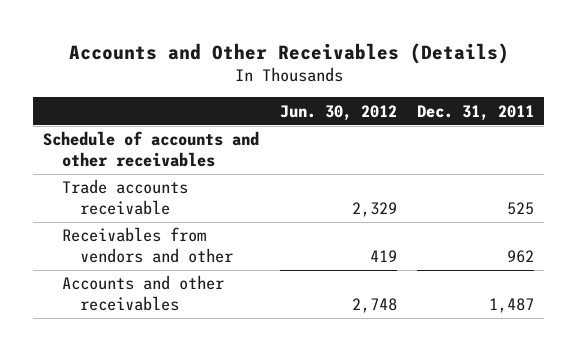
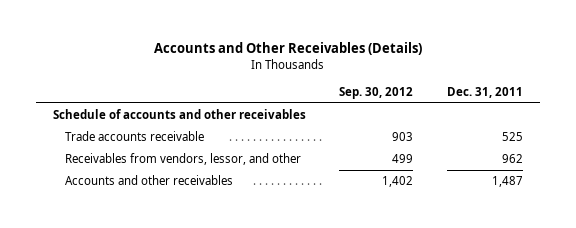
[279,104,397,121] Jun. 30, 2012 -> none
none -> [339,86,414,99] Sep. 30, 2012
[61,227,234,263] Receivables from vendors and other -> [65,153,302,166] Receivables from vendors, lessor, and other

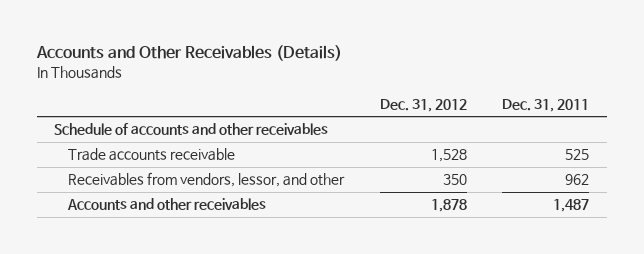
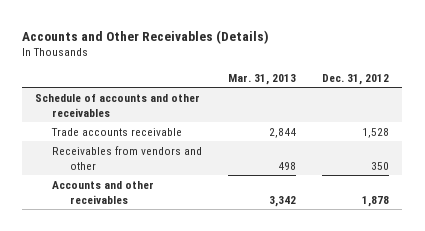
[502,98,590,112] Dec. 31, 2011 -> none
none -> [228,73,297,85] Mar. 31, 2013
[67,172,345,188] Receivables from vendors, lessor, and other -> [52,145,203,170] Receivables from vendors and other

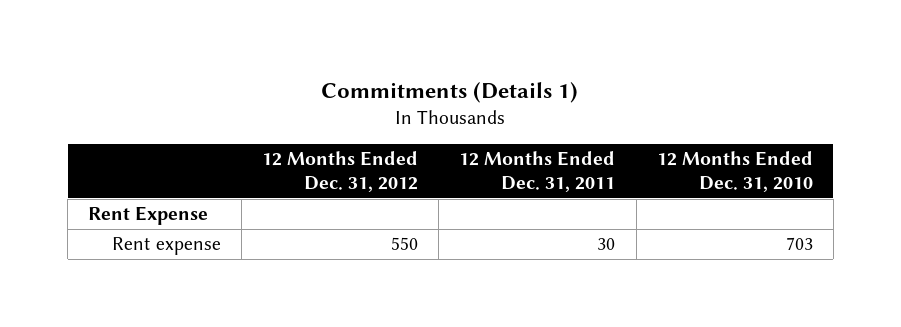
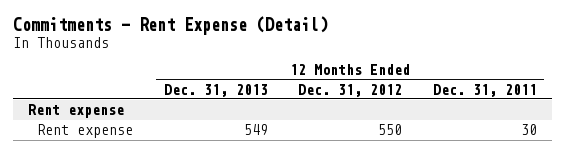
[321,81,579,103] Commitments (Details 1) -> [12,16,328,36] Commitments - Rent Expense (Detail)
[656,150,813,193] 12 Months Ended Dec. 31, 2010 -> none
none -> [163,83,268,97] Dec. 31, 2013
[88,206,209,226] Rent Expense -> [27,104,124,119] Rent expense

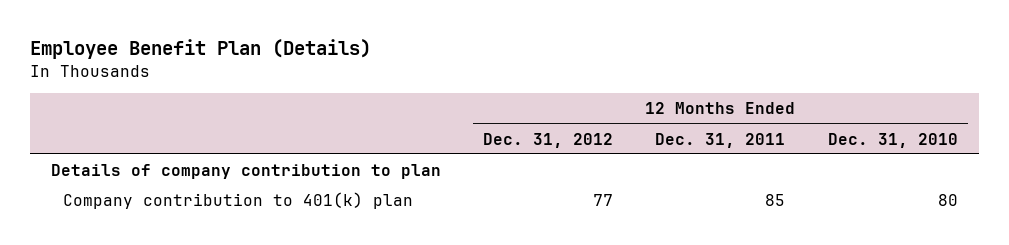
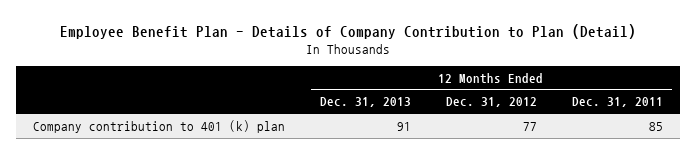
[29,39,371,60] Employee Benefit Plan (Details) -> [60,23,637,39] Employee Benefit Plan - Details of Company Contribution to Plan (Detail)
[827,132,958,148] Dec. 31, 2010 -> none
none -> [320,97,412,108] Dec. 31, 2013
[50,164,441,180] Details of company contribution to plan -> none
[62,192,413,210] Company contribution to 401(k) plan -> [33,119,286,133] Company contribution to 401 (k) plan

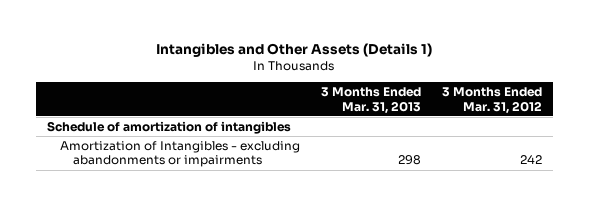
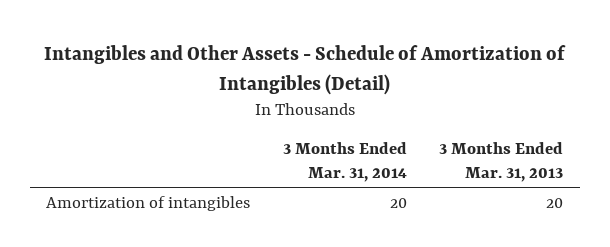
[156,43,433,58] Intangibles and Other Assets (Details 1) -> [43,44,566,95] Intangibles and Other Assets - Schedule of Amortization of Intangibles (Detail)
[442,87,543,114] 3 Months Ended Mar. 31, 2012 -> none
none -> [282,142,407,183] 3 Months Ended Mar. 31, 2014
[46,120,291,134] Schedule of amortization of intangibles -> none
[59,140,300,168] Amortization of Intangibles - excluding abandonments or impairments -> [46,195,251,211] Amortization of intangibles
[397,155,421,166] 298 -> [546,197,564,208] 20

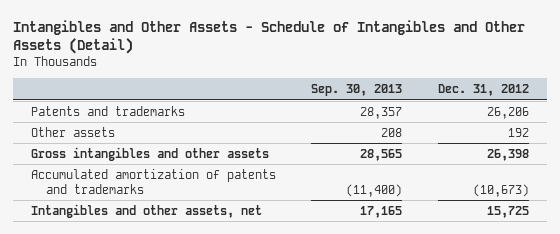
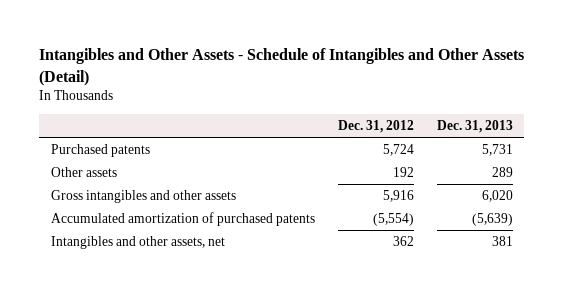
[311,84,403,97] Sep. 30, 2013 -> none
none -> [436,120,513,134] Dec. 31, 2013
[30,105,185,116] Patents and trademarks -> [50,143,150,157] Purchased patents
[486,106,529,119] 26,206 -> [382,143,414,156] 5,724
[486,148,529,161] 26,398 -> [382,189,414,202] 5,916
[30,168,276,194] Accumulated amortization of patents and trademarks -> [50,211,315,226] Accumulated amortization of purchased patents
[472,183,529,197] (10,673) -> [372,212,414,226] (5,554)
[486,205,529,218] 15,725 -> [392,235,414,246] 362

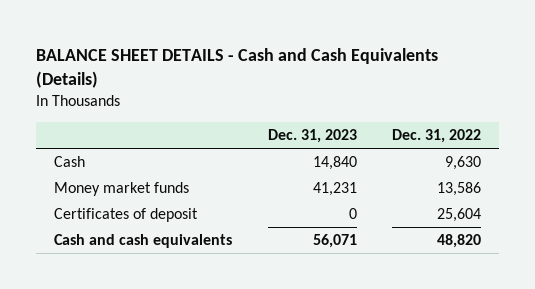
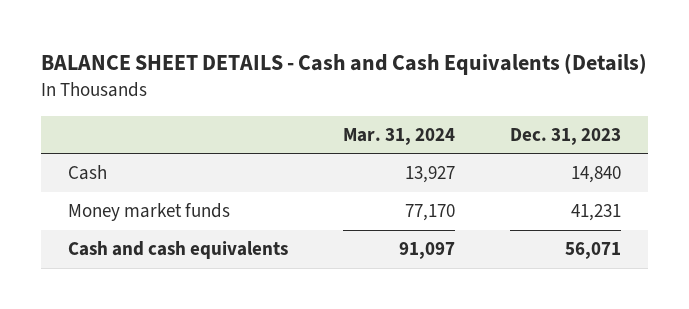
[392,129,482,144] Dec. 31, 2022 -> none
none -> [342,127,455,145] Mar. 31, 2024
[53,208,198,223] Certificates of deposit -> none

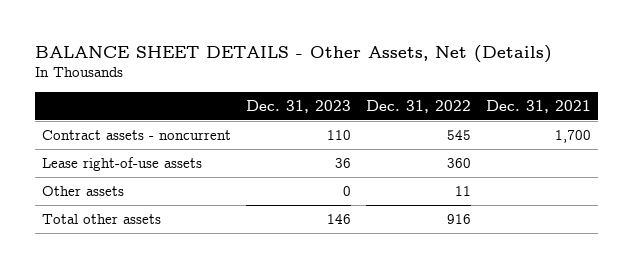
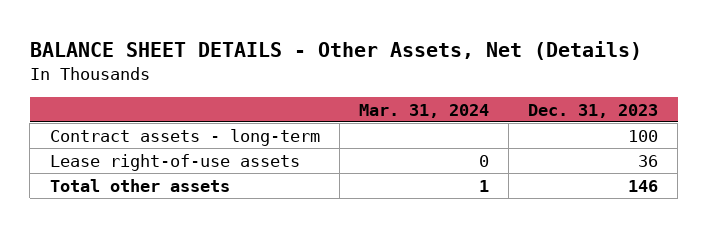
[366,100,472,114] Dec. 31, 2022 -> none
[485,100,591,114] Dec. 31, 2021 -> none
none -> [358,103,489,118] Mar. 31, 2024
[42,129,232,140] Contract assets - noncurrent -> [49,128,320,146] Contract assets - long-term
[327,129,352,140] 110 -> [628,129,659,142] 100
[42,185,125,196] Other assets -> none

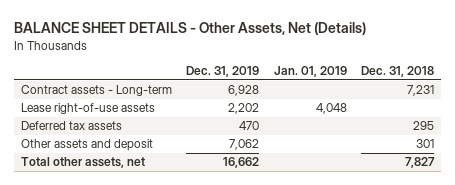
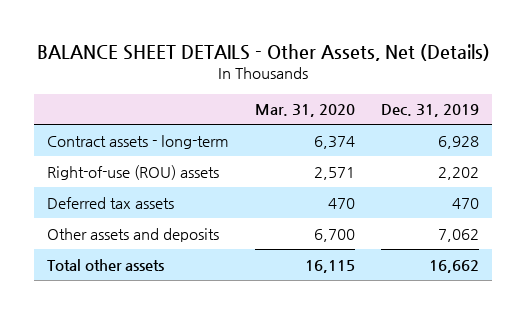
[273,66,347,78] Jan. 01, 2019 -> none
[360,66,434,78] Dec. 31, 2018 -> none
none -> [255,104,356,118] Mar. 31, 2020
[21,85,173,97] Contract assets - Long-term -> [47,134,230,149] Contract assets - long-term
[21,103,156,115] Lease right-of-use assets -> [47,164,220,180] Right-of-use (ROU) assets
[21,139,154,152] Other assets and deposit -> [47,227,220,242] Other assets and deposits
[21,157,146,169] Total other assets, net -> [47,258,165,271] Total other assets

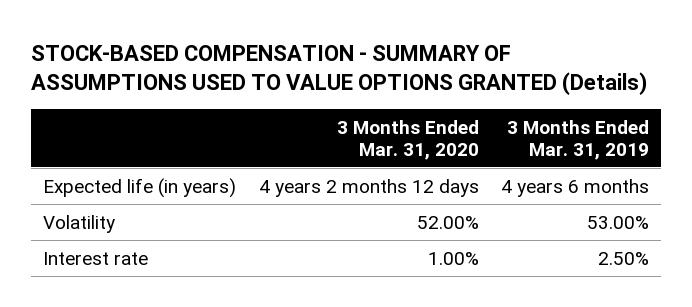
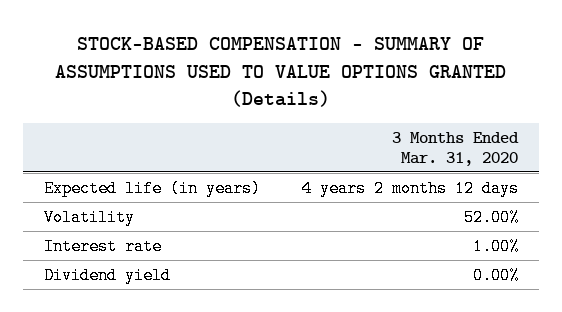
[507,119,650,160] 3 Months Ended Mar. 31, 2019 -> none
none -> [44,266,172,284] Dividend yield

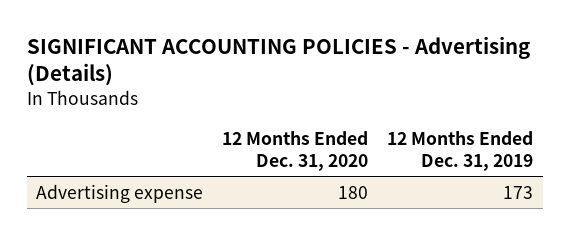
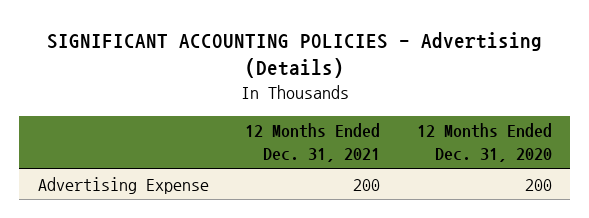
[387,130,534,172] 12 Months Ended Dec. 31, 2019 -> none
none -> [245,123,381,162] 12 Months Ended Dec. 31, 2021
[36,183,204,203] Advertising expense -> [37,176,209,194] Advertising Expense
[338,185,369,199] 180 -> [524,178,552,191] 200

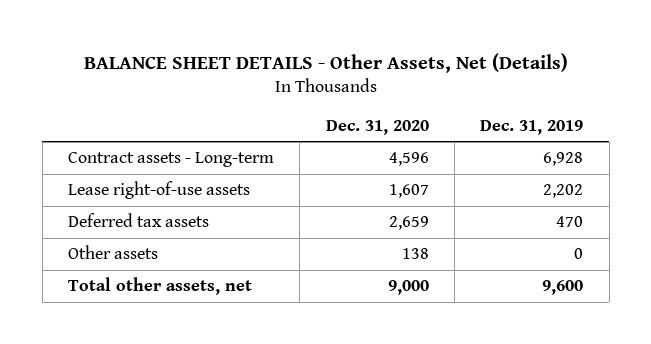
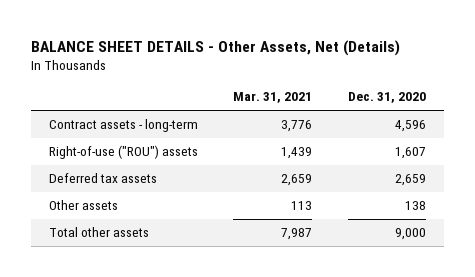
[480,119,584,135] Dec. 31, 2019 -> none
none -> [233,92,313,104] Mar. 31, 2021
[68,152,275,168] Contract assets - Long-term -> [48,119,198,133] Contract assets - long-term
[68,181,251,200] Lease right-of-use assets -> [48,145,198,160] Right-of-use ("ROU") assets
[68,277,253,296] Total other assets, net -> [48,227,149,238] Total other assets

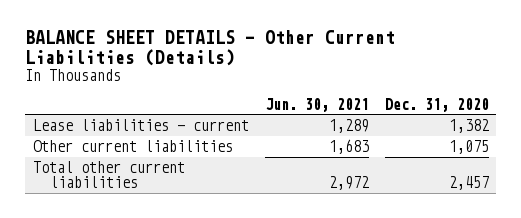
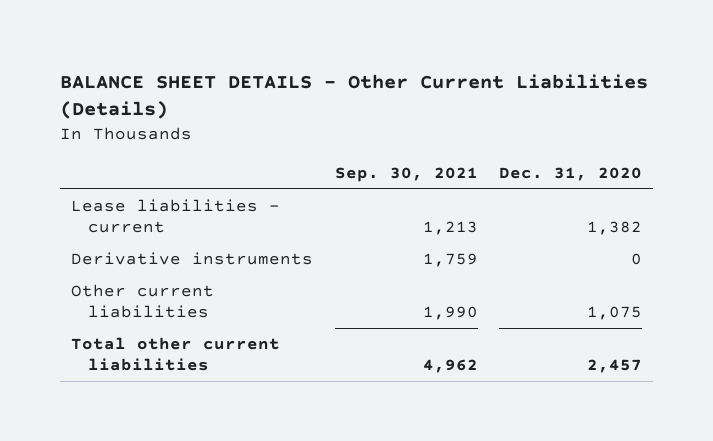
[264,97,369,112] Jun. 30, 2021 -> none
none -> [334,166,478,182] Sep. 30, 2021
none -> [71,252,314,266] Derivative instruments

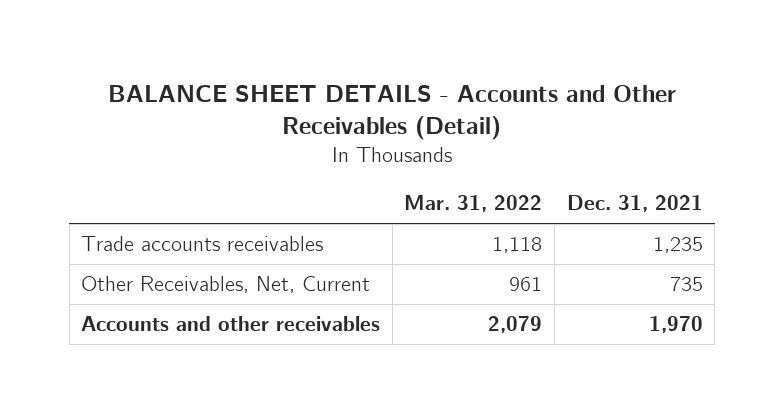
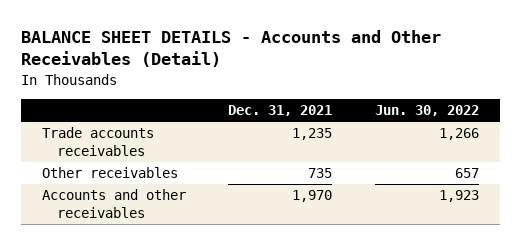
[404,195,543,213] Mar. 31, 2022 -> none
none -> [374,105,479,117] Jun. 30, 2022
[81,276,371,294] Other Receivables, Net, Current -> [42,167,179,179] Other receivables

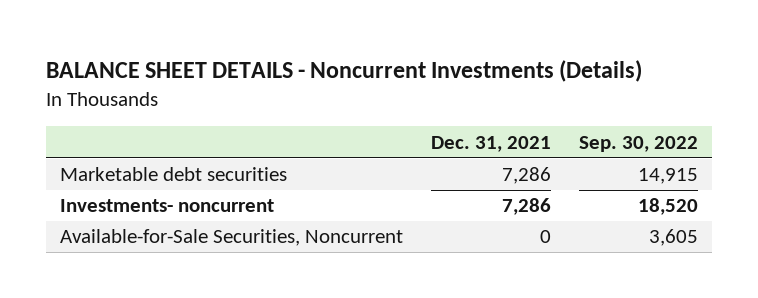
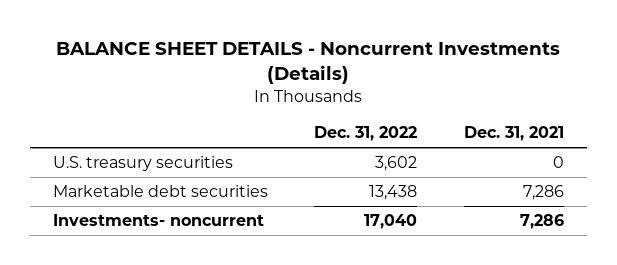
[578,135,698,152] Sep. 30, 2022 -> none
none -> [314,126,418,142] Dec. 31, 2022
none -> [53,155,234,171] U.S. treasury securities
[59,229,403,247] Available-for-Sale Securities, Noncurrent -> none

